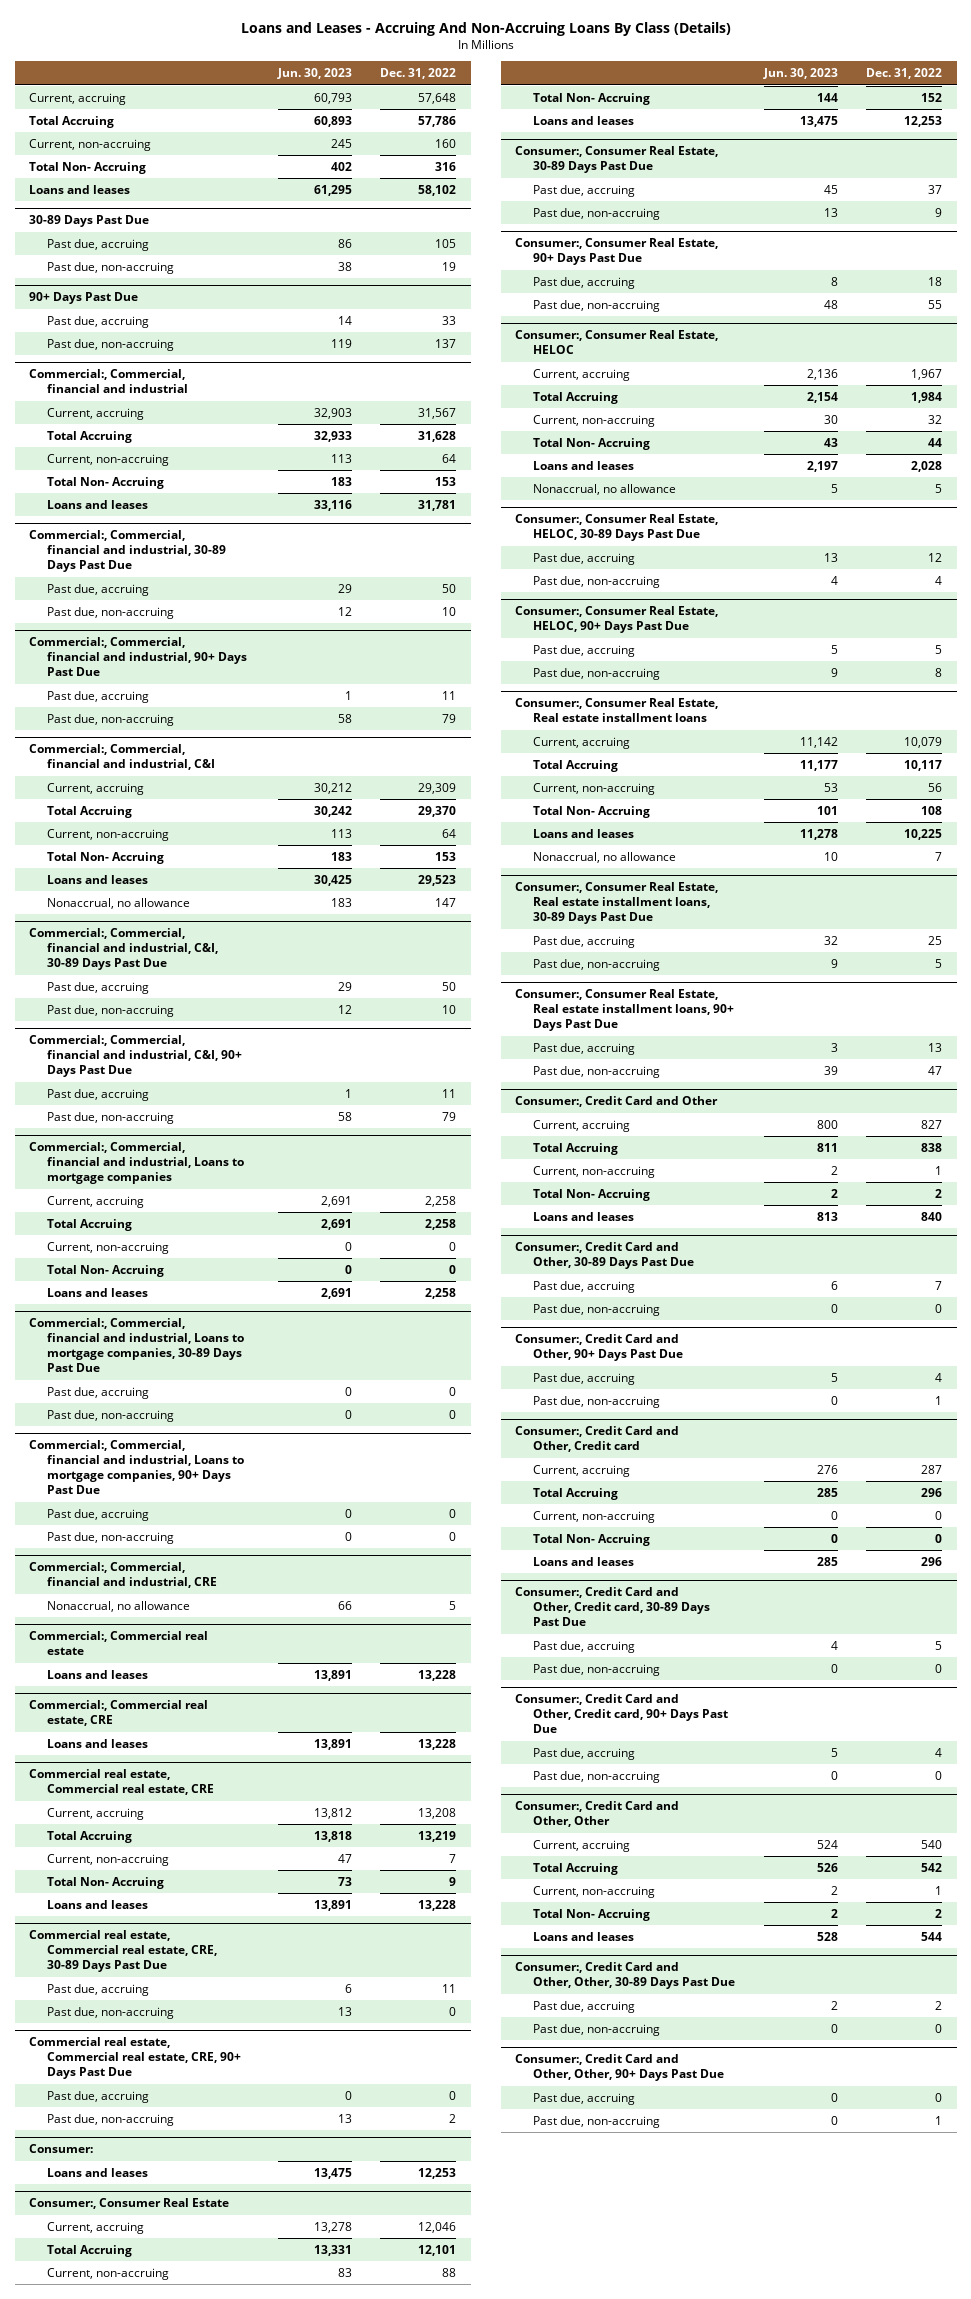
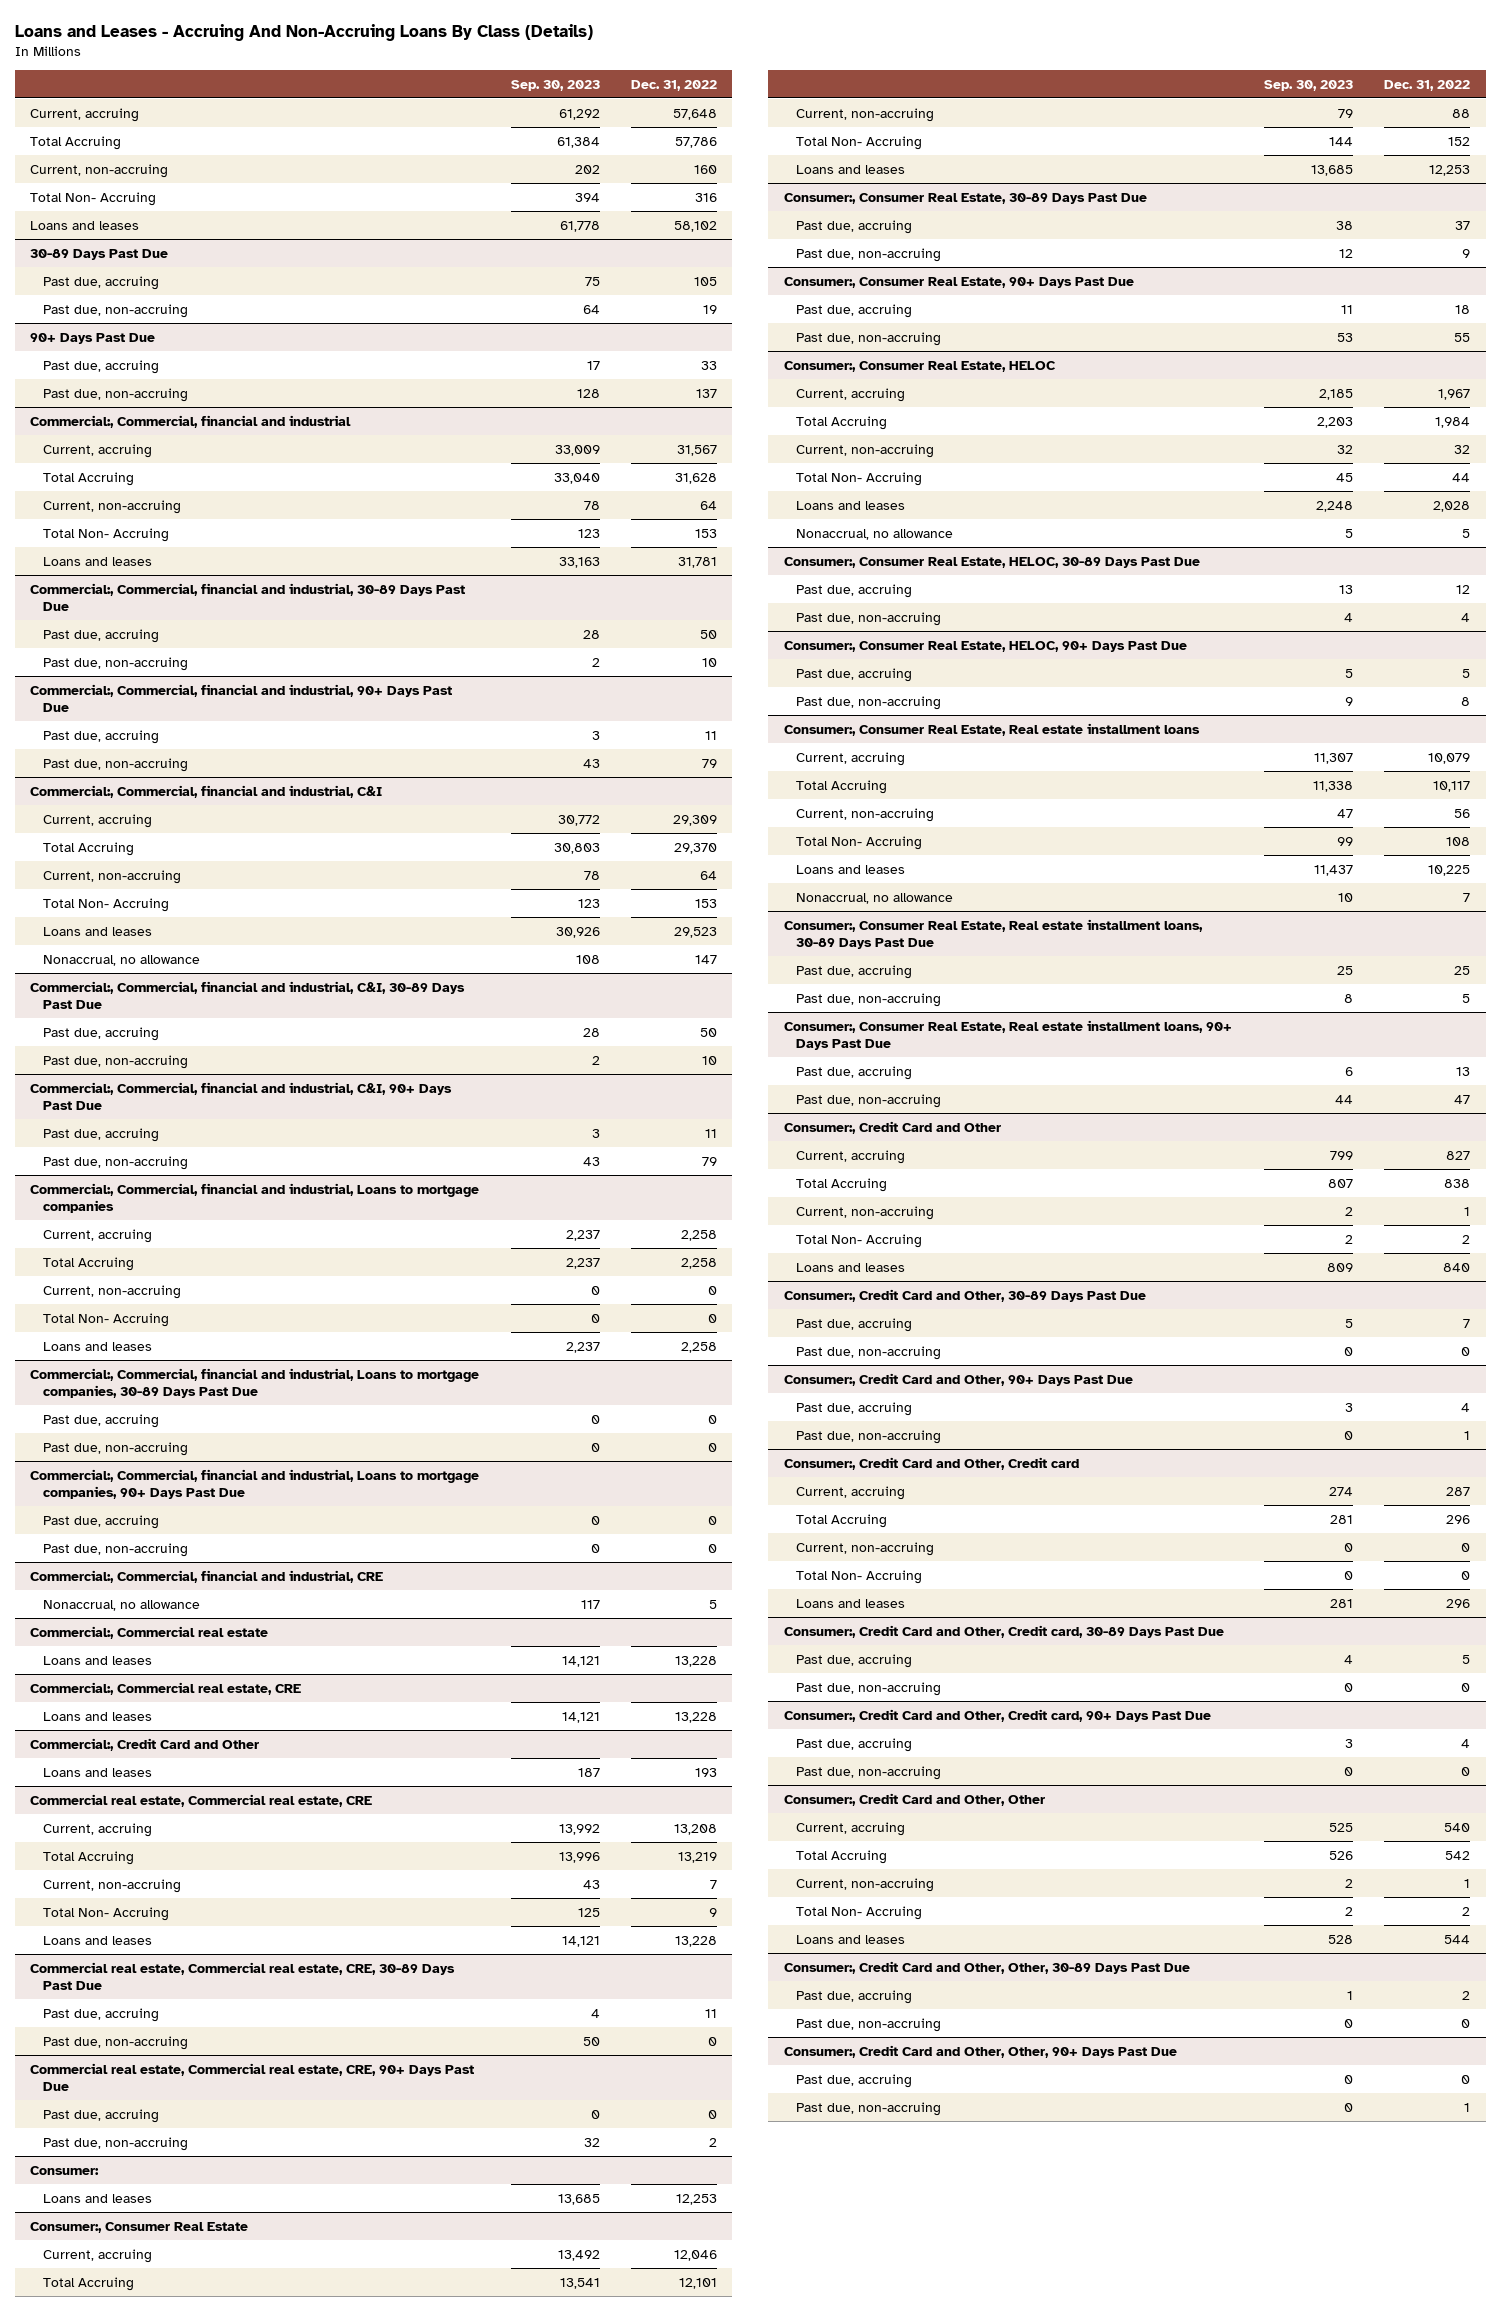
[276,68,352,80] Jun. 30, 2023 -> none
none -> [510,79,600,91] Sep. 30, 2023
none -> [30,1737,260,1751] Commercial:, Credit Card and Other
none -> [42,1767,152,1777] Loans and leases

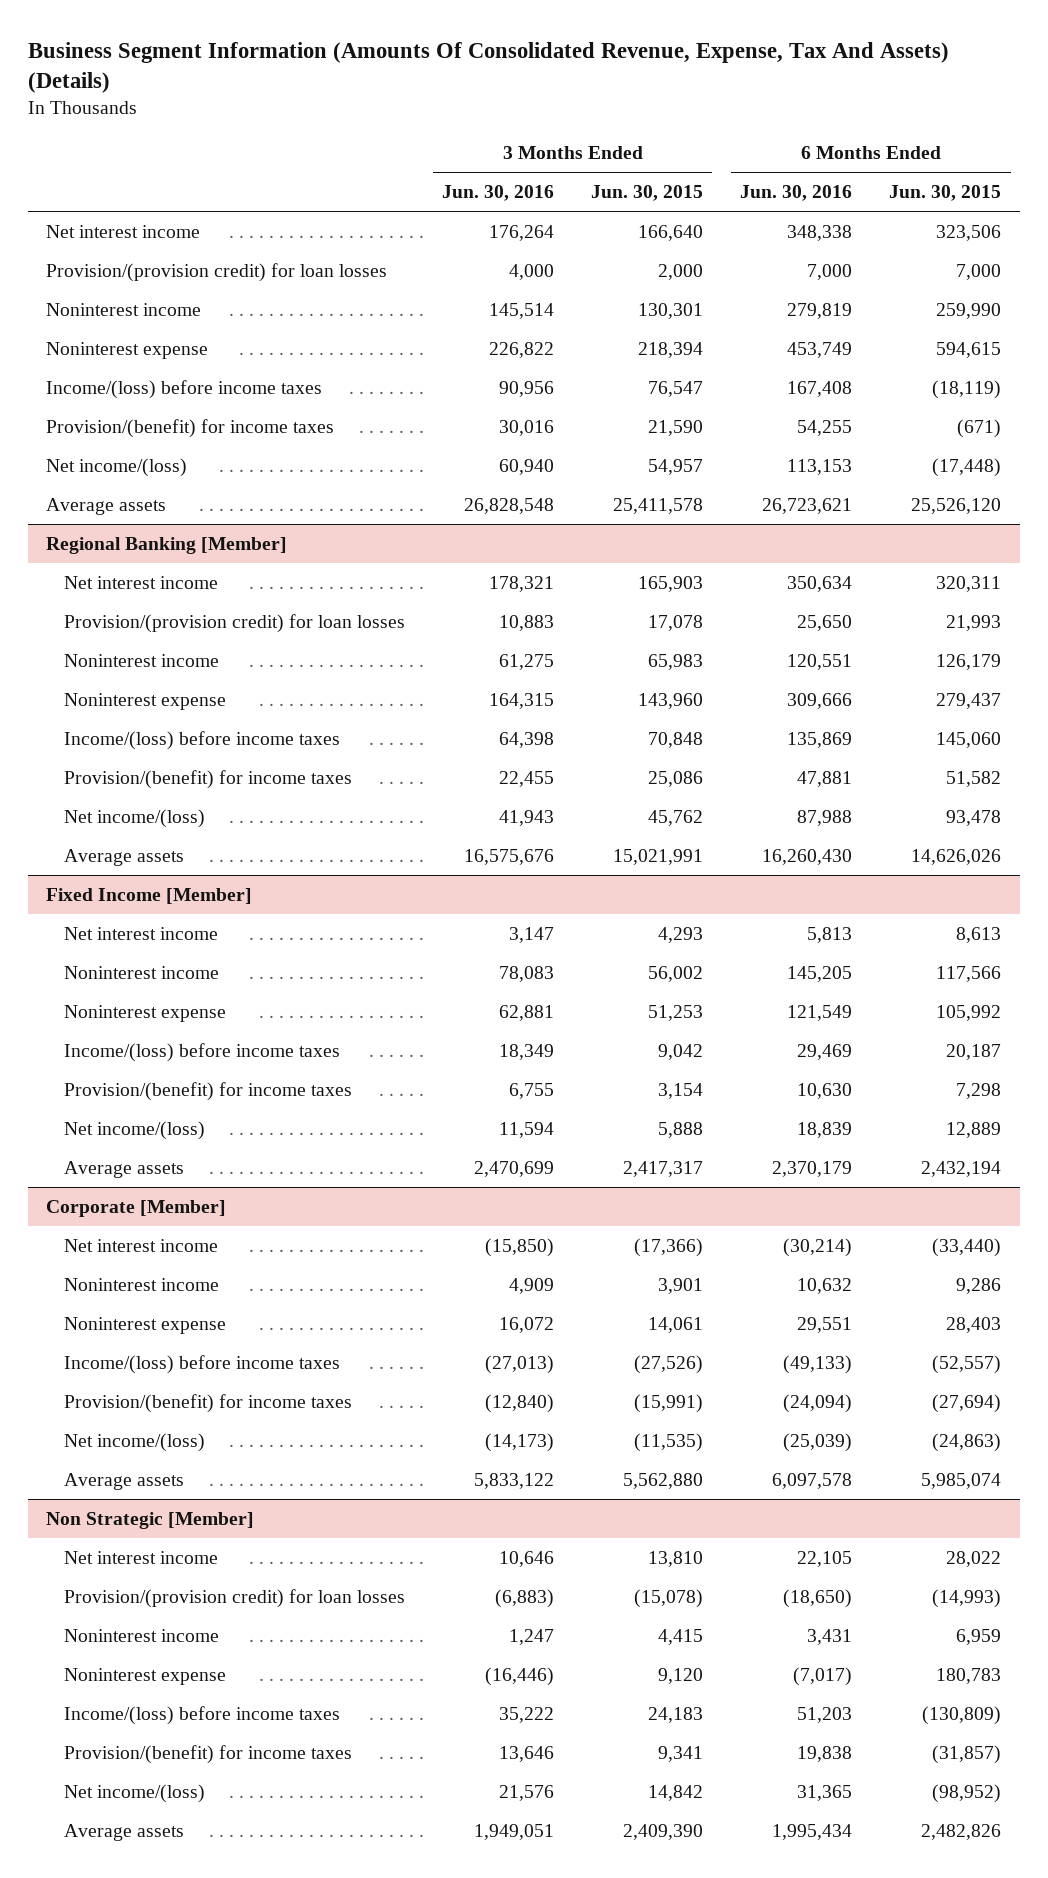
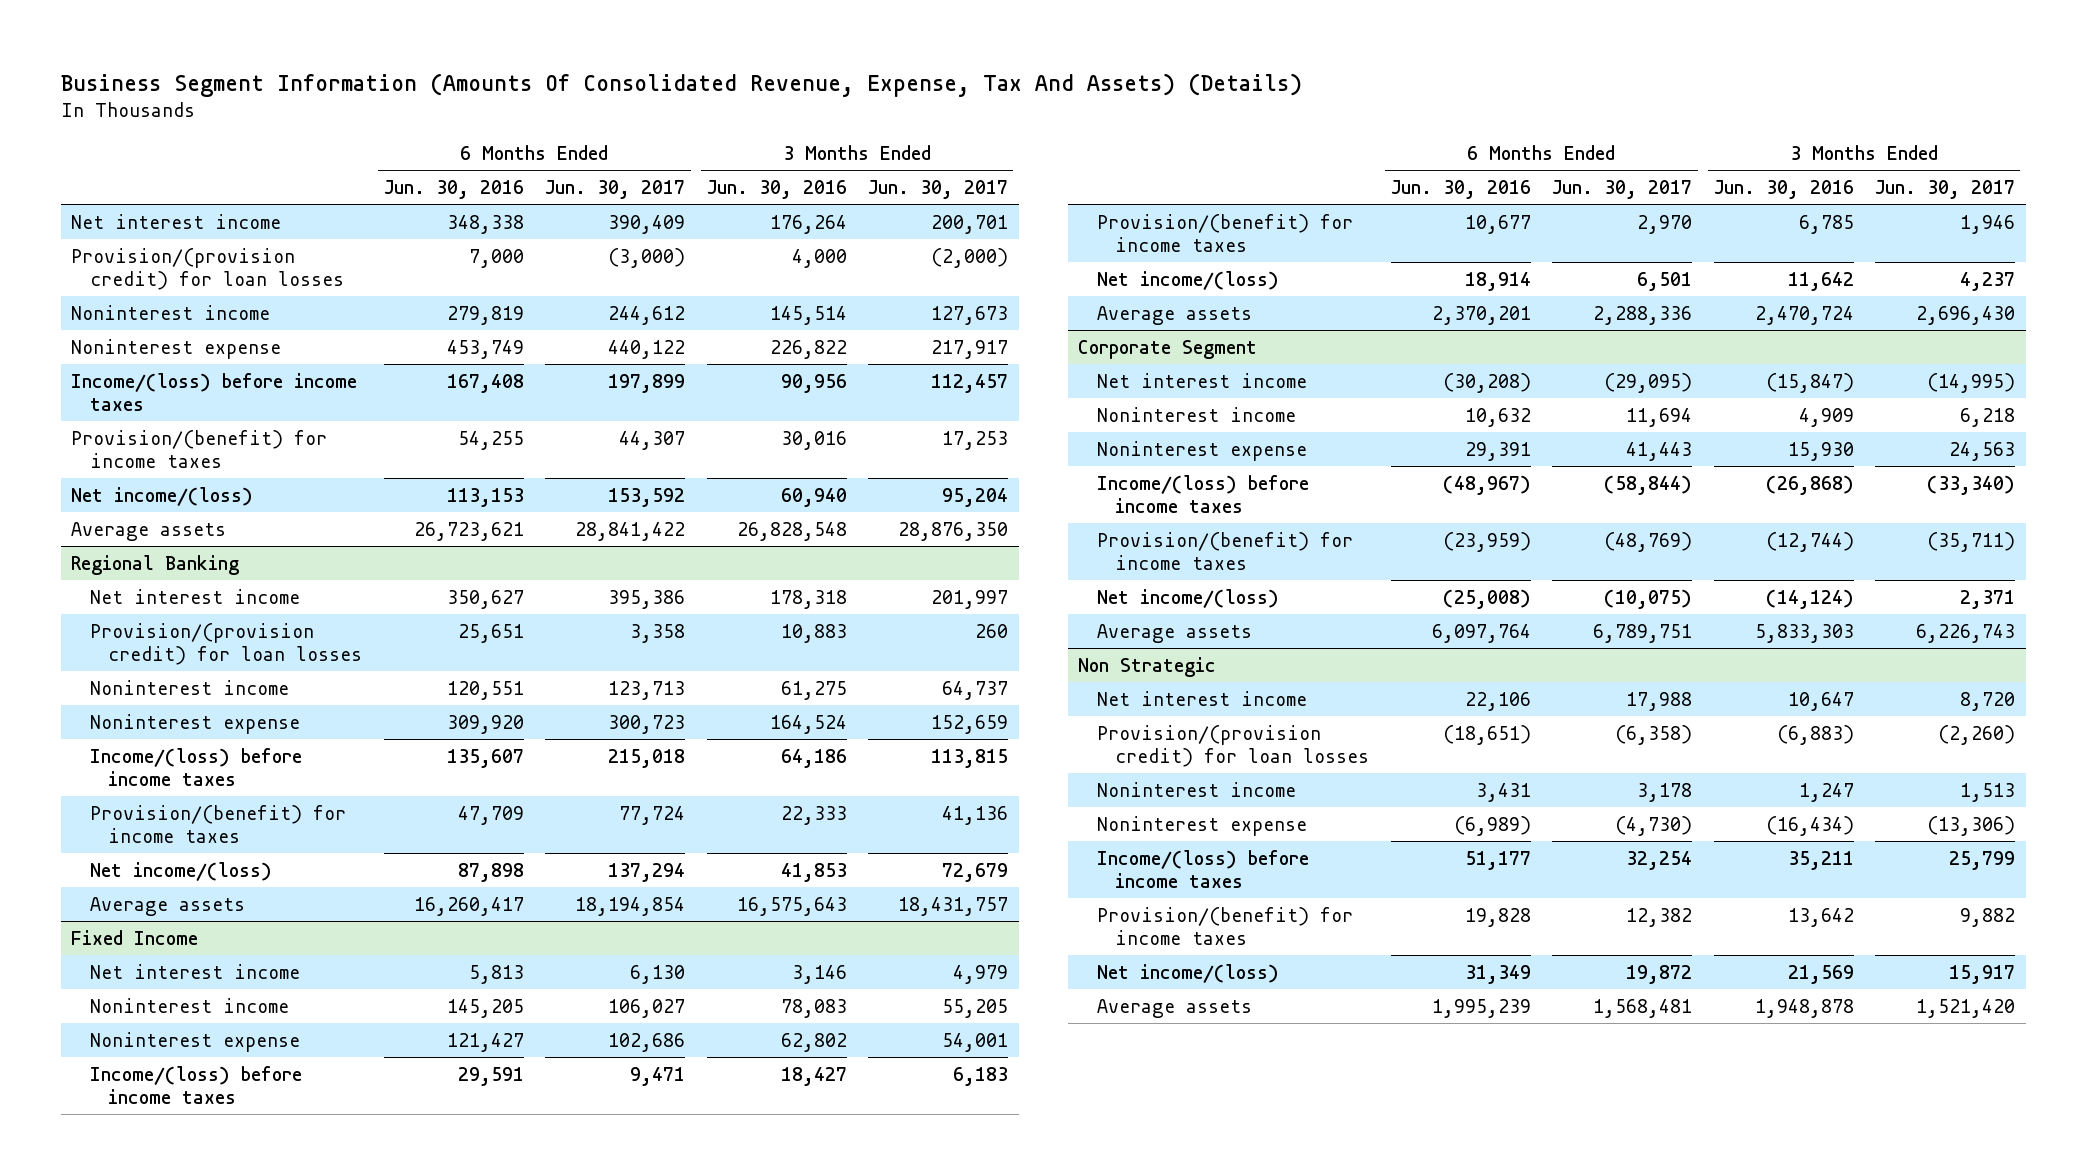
[591,185,704,202] Jun. 30, 2015 -> none
[889,185,1002,202] Jun. 30, 2015 -> none
none -> [545,180,686,200] Jun. 30, 2017
none -> [868,180,1009,200] Jun. 30, 2017
[46,536,288,554] Regional Banking [Member] -> [71,554,240,575] Regional Banking
[489,575,555,592] 178,321 -> [769,589,847,609] 178,318
[787,575,853,592] 350,634 -> [446,589,524,609] 350,627
[797,614,853,631] 25,650 -> [457,623,524,643] 25,651
[489,692,555,709] 164,315 -> [769,714,847,734] 164,524
[787,692,853,709] 309,666 -> [446,714,524,734] 309,920
[499,731,555,748] 64,398 -> [780,748,847,768] 64,186
[787,731,853,748] 135,869 -> [446,748,524,768] 135,607
[499,770,555,787] 22,455 -> [780,805,847,825] 22,333
[797,770,853,787] 47,881 -> [457,805,524,825] 47,709
[499,809,555,826] 41,943 -> [780,862,847,882] 41,853
[797,809,853,826] 87,988 -> [457,862,524,882] 87,898
[464,848,555,865] 16,575,676 -> [736,896,847,916] 16,575,643
[762,848,853,865] 16,260,430 -> [413,896,524,916] 16,260,417
[46,887,253,904] Fixed Income [Member] -> [71,929,199,945] Fixed Income
[509,926,555,943] 3,147 -> [791,964,847,984] 3,146
[499,1004,555,1021] 62,881 -> [780,1032,847,1052] 62,802
[787,1004,853,1021] 121,549 -> [446,1032,524,1052] 121,427
[499,1043,555,1060] 18,349 -> [780,1066,847,1086] 18,427
[797,1043,853,1060] 29,469 -> [457,1066,524,1086] 29,591
[509,1082,555,1099] 6,755 -> [1798,214,1854,234] 6,785
[797,1082,853,1099] 10,630 -> [1464,214,1531,234] 10,677
[499,1121,555,1138] 11,594 -> [1787,271,1854,291] 11,642
[797,1121,853,1138] 18,839 -> [1464,271,1531,291] 18,914
[474,1160,555,1177] 2,470,699 -> [1754,305,1854,325] 2,470,724
[772,1160,853,1177] 2,370,179 -> [1431,305,1531,325] 2,370,201
[46,1199,227,1217] Corporate [Member] -> [1078,339,1258,359] Corporate Segment
[485,1237,555,1257] (15,850) -> [1765,372,1854,393] (15,847)
[783,1237,853,1257] (30,214) -> [1442,372,1531,393] (30,208)
[499,1316,555,1333] 16,072 -> [1787,441,1854,461] 15,930
[797,1316,853,1333] 29,551 -> [1464,441,1531,461] 29,391
[485,1354,555,1374] (27,013) -> [1765,474,1854,495] (26,868)
[783,1354,853,1374] (49,133) -> [1442,474,1531,495] (48,967)
[485,1393,555,1413] (12,840) -> [1765,531,1854,552] (12,744)
[783,1393,853,1413] (24,094) -> [1442,531,1531,552] (23,959)
[485,1432,555,1452] (14,173) -> [1765,588,1854,609] (14,124)
[783,1432,853,1452] (25,039) -> [1442,588,1531,609] (25,008)
[474,1472,555,1489] 5,833,122 -> [1754,623,1854,643] 5,833,303
[772,1472,853,1489] 6,097,578 -> [1431,623,1531,643] 6,097,764
[46,1511,255,1529] Non Strategic [Member] -> [1078,656,1217,677] Non Strategic
[499,1550,555,1567] 10,646 -> [1787,691,1854,711] 10,647
[797,1550,853,1567] 22,105 -> [1464,691,1531,711] 22,106
[783,1588,853,1608] (18,650) -> [1442,724,1531,745] (18,651)
[485,1666,555,1686] (16,446) -> [1765,815,1854,836] (16,434)
[793,1666,853,1686] (7,017) -> [1453,815,1531,836] (6,989)
[499,1706,555,1723] 35,222 -> [1787,850,1854,870] 35,211
[797,1706,853,1723] 51,203 -> [1464,850,1531,870] 51,177
[499,1745,555,1762] 13,646 -> [1787,907,1854,927] 13,642
[797,1745,853,1762] 19,838 -> [1464,907,1531,927] 19,828
[499,1784,555,1801] 21,576 -> [1787,964,1854,984] 21,569
[797,1784,853,1801] 31,365 -> [1464,964,1531,984] 31,349
[474,1823,555,1840] 1,949,051 -> [1754,998,1854,1018] 1,948,878
[772,1823,853,1840] 1,995,434 -> [1431,998,1531,1018] 1,995,239

